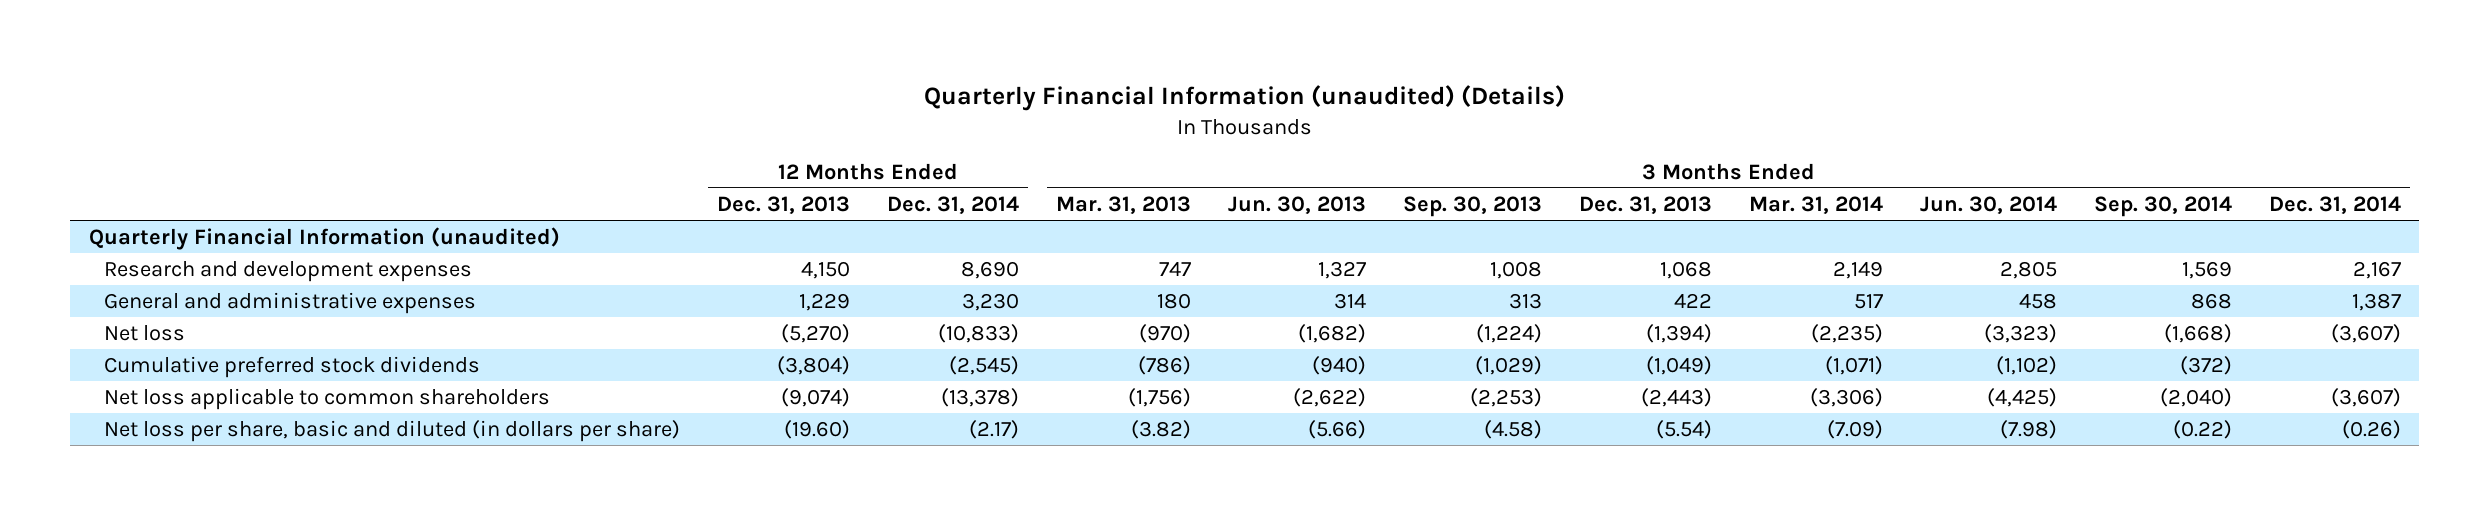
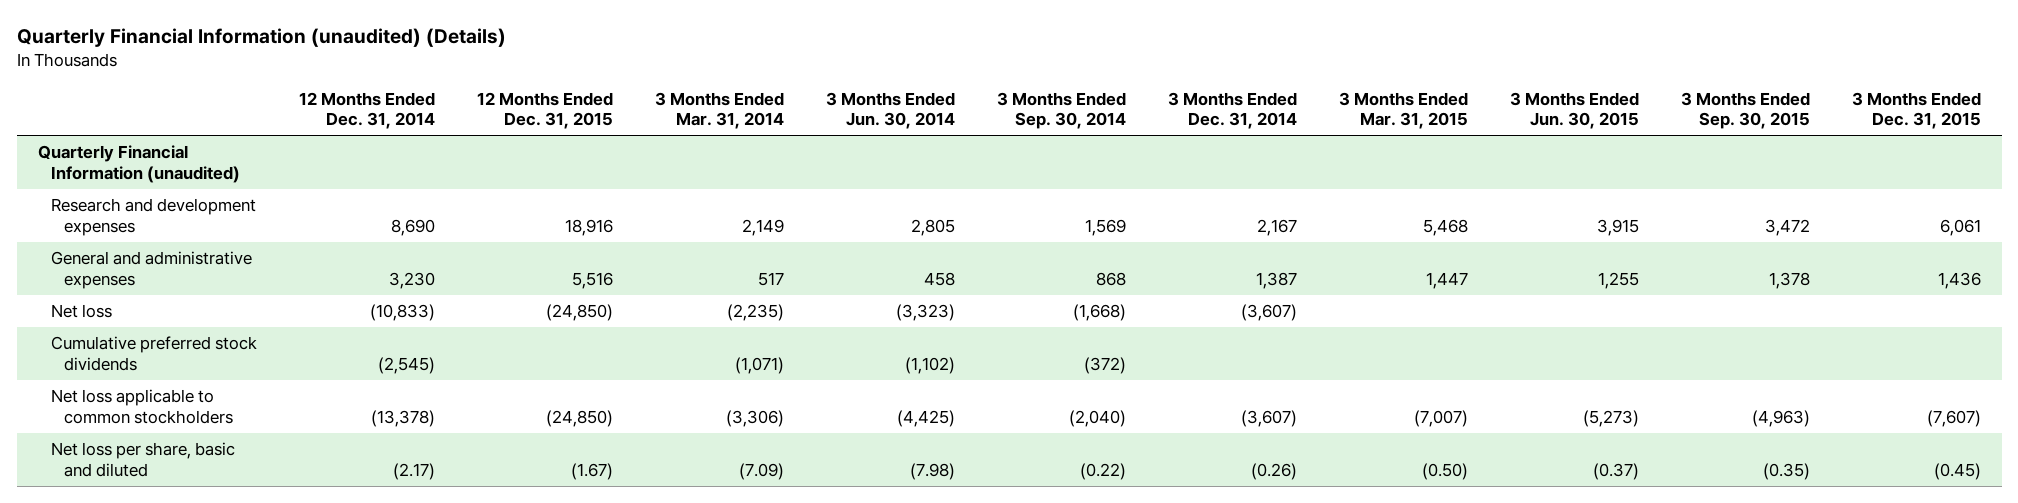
[717,196,851,215] Dec. 31, 2013 -> none
[1056,196,1192,215] Mar. 31, 2013 -> none
[1228,196,1367,215] Jun. 30, 2013 -> none
[1403,196,1543,218] Sep. 30, 2013 -> none
[1579,196,1713,215] Dec. 31, 2013 -> none
none -> [476,91,613,130] 12 Months Ended Dec. 31, 2015
none -> [1338,91,1468,130] 3 Months Ended Mar. 31, 2015
none -> [1509,91,1639,130] 3 Months Ended Jun. 30, 2015
none -> [1680,91,1810,130] 3 Months Ended Sep. 30, 2015
none -> [1851,91,1981,130] 3 Months Ended Dec. 31, 2015
[104,388,551,411] Net loss applicable to common shareholders -> [50,389,233,424] Net loss applicable to common stockholders
[104,420,681,443] Net loss per share, basic and diluted (in dollars per share) -> [50,442,235,477] Net loss per share, basic and diluted

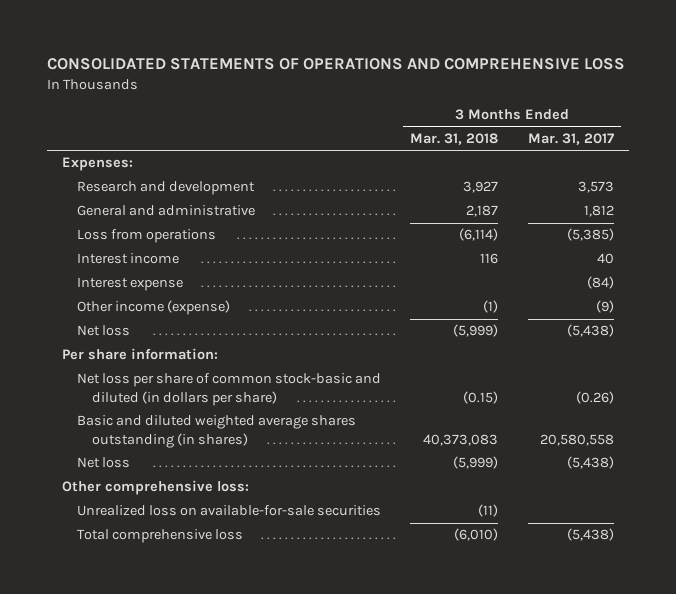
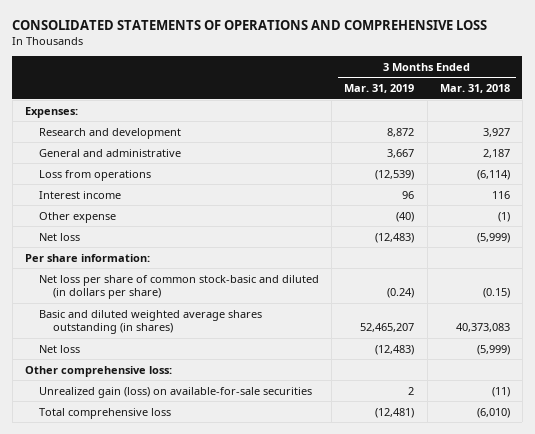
[527,133,614,146] Mar. 31, 2017 -> none
none -> [344,84,415,94] Mar. 31, 2019
[76,277,183,292] Interest expense -> none
[76,300,230,316] Other income (expense) -> [39,211,117,223] Other expense
[76,505,381,517] Unrealized loss on available-for-sale securities -> [39,386,313,398] Unrealized gain (loss) on available-for-sale securities

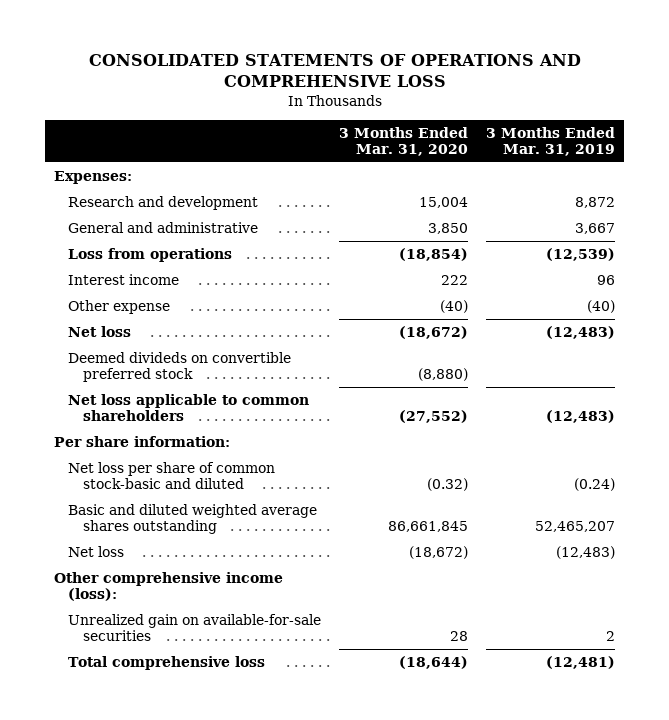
[439,84,510,94] Mar. 31, 2018 -> none
none -> [339,126,469,156] 3 Months Ended Mar. 31, 2020
none -> [68,352,292,382] Deemed divideds on convertible preferred stock
none -> [68,394,310,421] Net loss applicable to common shareholders
[39,274,320,299] Net loss per share of common stock-basic and diluted (in dollars per share) -> [68,462,276,489] Net loss per share of common stock-basic and diluted
[39,309,263,334] Basic and diluted weighted average shares outstanding (in shares) -> [68,504,318,534] Basic and diluted weighted average shares outstanding
[25,365,173,377] Other comprehensive loss: -> [54,572,284,601] Other comprehensive income (loss):
[39,386,313,398] Unrealized gain (loss) on available-for-sale securities -> [68,614,322,641] Unrealized gain on available-for-sale securities

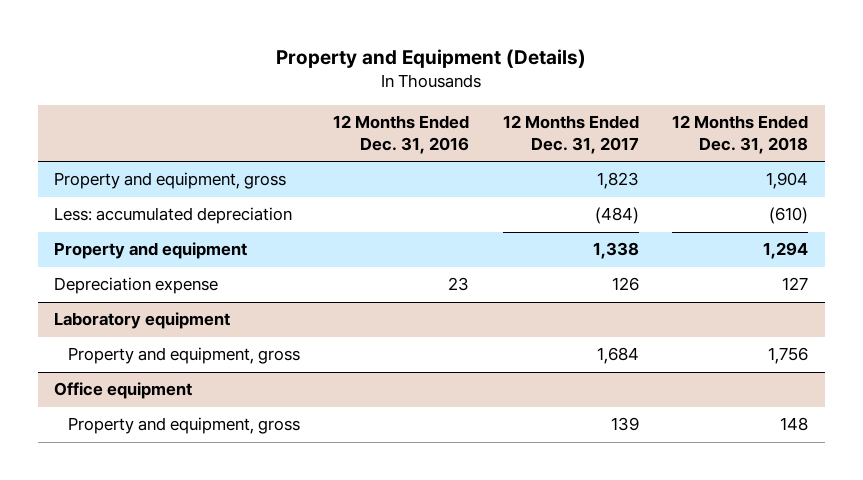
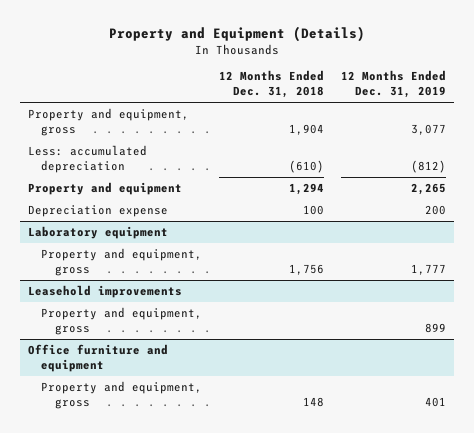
[333,114,470,155] 12 Months Ended Dec. 31, 2016 -> none
[502,114,639,155] 12 Months Ended Dec. 31, 2017 -> none
none -> [340,70,446,99] 12 Months Ended Dec. 31, 2019
[782,277,809,291] 127 -> [302,205,324,216] 100
none -> [28,285,183,299] Leasehold improvements
none -> [41,307,203,336] Property and equipment, gross
[54,382,193,400] Office equipment -> [28,344,169,373] Office furniture and equipment

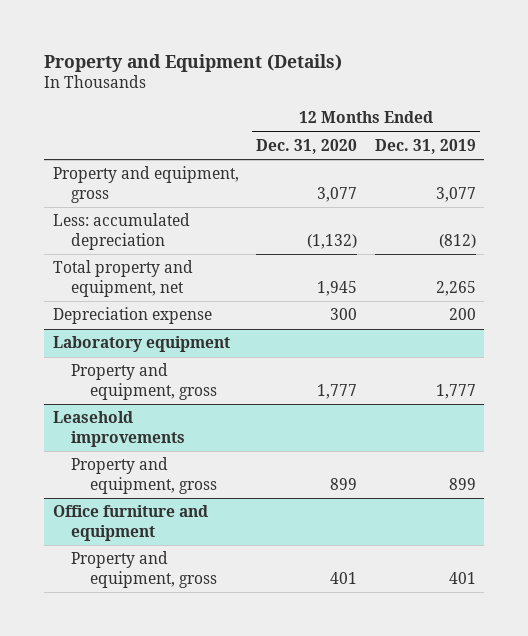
[218,70,324,99] 12 Months Ended Dec. 31, 2018 -> none
none -> [256,138,358,154] Dec. 31, 2020
[28,182,183,196] Property and equipment -> [52,260,193,297] Total property and equipment, net

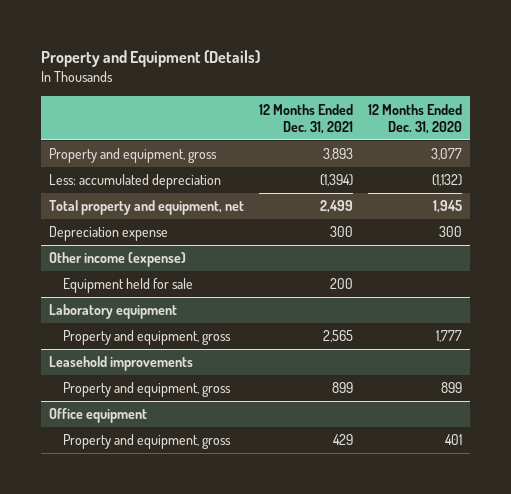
[374,138,476,154] Dec. 31, 2019 -> none
none -> [259,103,354,134] 12 Months Ended Dec. 31, 2021
none -> [48,252,186,268] Other income (expense)
none -> [62,278,193,294] Equipment held for sale
[52,505,208,541] Office furniture and equipment -> [48,408,147,424] Office equipment

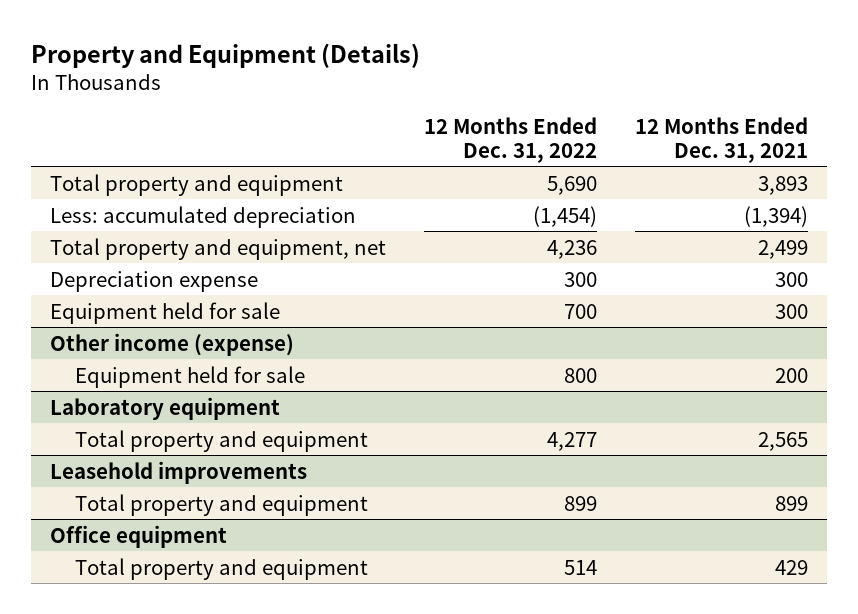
[368,103,463,134] 12 Months Ended Dec. 31, 2020 -> none
none -> [424,116,598,163] 12 Months Ended Dec. 31, 2022
[48,148,217,164] Property and equipment, gross -> [50,173,344,196] Total property and equipment
none -> [50,301,281,324] Equipment held for sale
[62,330,231,346] Property and equipment, gross -> [74,429,368,452] Total property and equipment
[62,382,231,398] Property and equipment, gross -> [74,493,368,516] Total property and equipment
[62,434,231,450] Property and equipment, gross -> [74,557,368,580] Total property and equipment

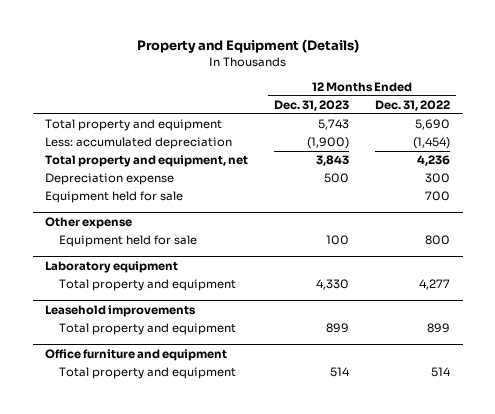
[635,116,809,163] 12 Months Ended Dec. 31, 2021 -> none
none -> [274,99,350,111] Dec. 31, 2023
[50,332,295,356] Other income (expense) -> [45,216,133,229] Other expense
[50,524,228,548] Office equipment -> [45,348,228,361] Office furniture and equipment

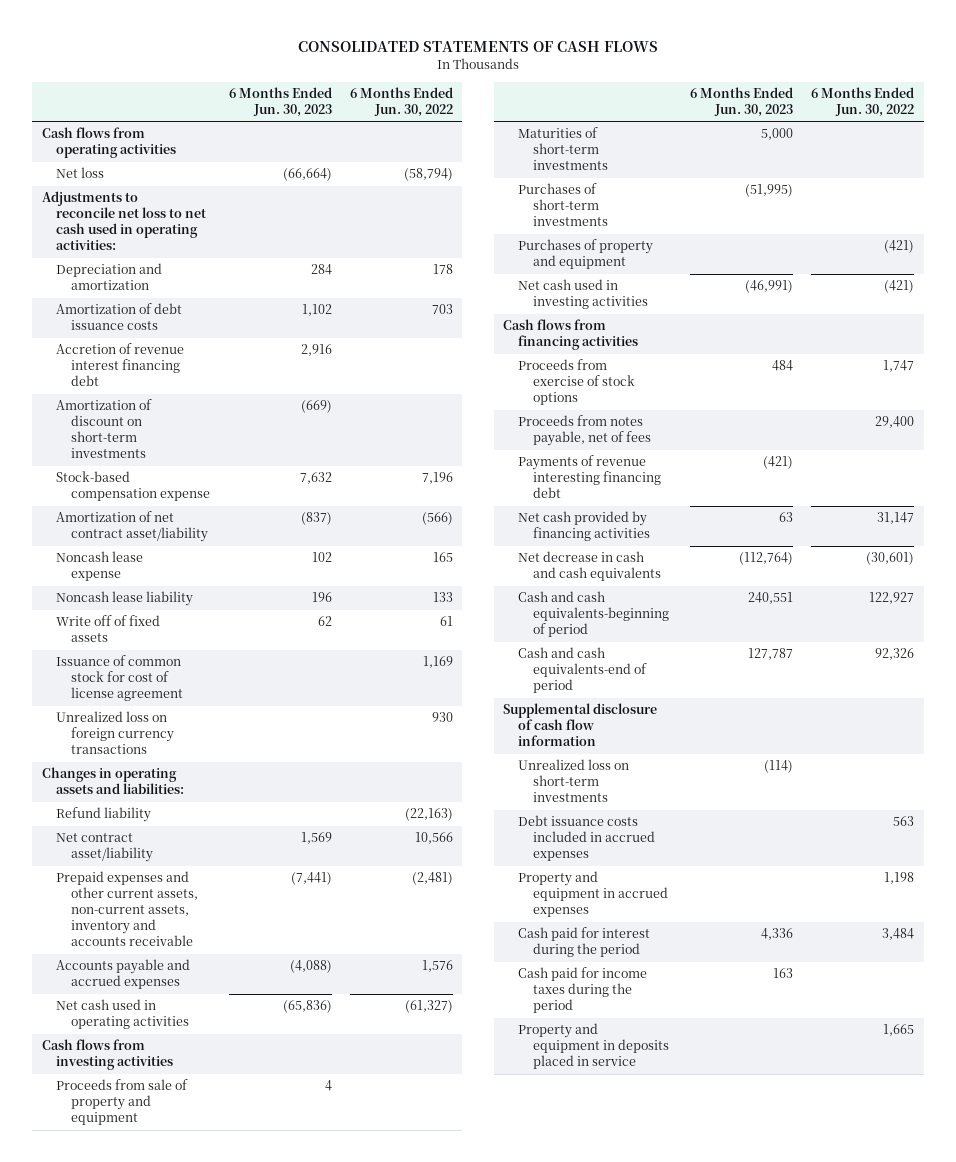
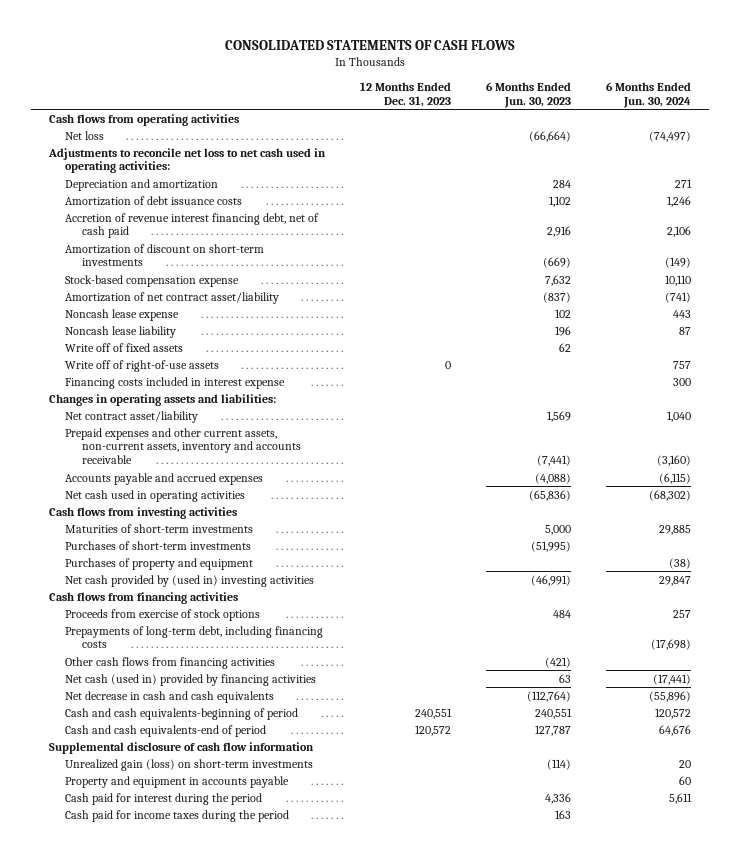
[350,87,454,118] 6 Months Ended Jun. 30, 2022 -> none
none -> [360,81,452,107] 12 Months Ended Dec. 31, 2023
none -> [606,81,692,108] 6 Months Ended Jun. 30, 2024
[56,343,185,387] Accretion of revenue interest financing debt -> [65,212,320,239] Accretion of revenue interest financing debt, net of cash paid
[56,655,184,702] Issuance of common stock for cost of license agreement -> none
[56,711,175,755] Unrealized loss on foreign currency transactions -> none
none -> [65,359,220,372] Write off of right-of-use assets
none -> [65,376,286,389] Financing costs included in interest expense
[56,807,152,823] Refund liability -> none
[56,1079,189,1126] Proceeds from sale of property and equipment -> none
[517,279,648,310] Net cash used in investing activities -> [65,574,315,587] Net cash provided by (used in) investing activities
[517,415,651,447] Proceeds from notes payable, net of fees -> none
none -> [65,625,324,649] Prepayments of long-term debt, including financing costs
[517,455,661,499] Payments of revenue interesting financing debt -> [65,656,276,669] Other cash flows from financing activities
[517,511,650,542] Net cash provided by financing activities -> [65,673,317,686] Net cash (used in) provided by financing activities
[517,815,655,862] Debt issuance costs included in accrued expenses -> none
[517,759,629,803] Unrealized loss on short-term investments -> [65,758,314,771] Unrealized gain (loss) on short-term investments
[517,871,668,918] Property and equipment in accrued expenses -> [65,775,290,788] Property and equipment in accounts payable
[517,1023,669,1070] Property and equipment in deposits placed in service -> none

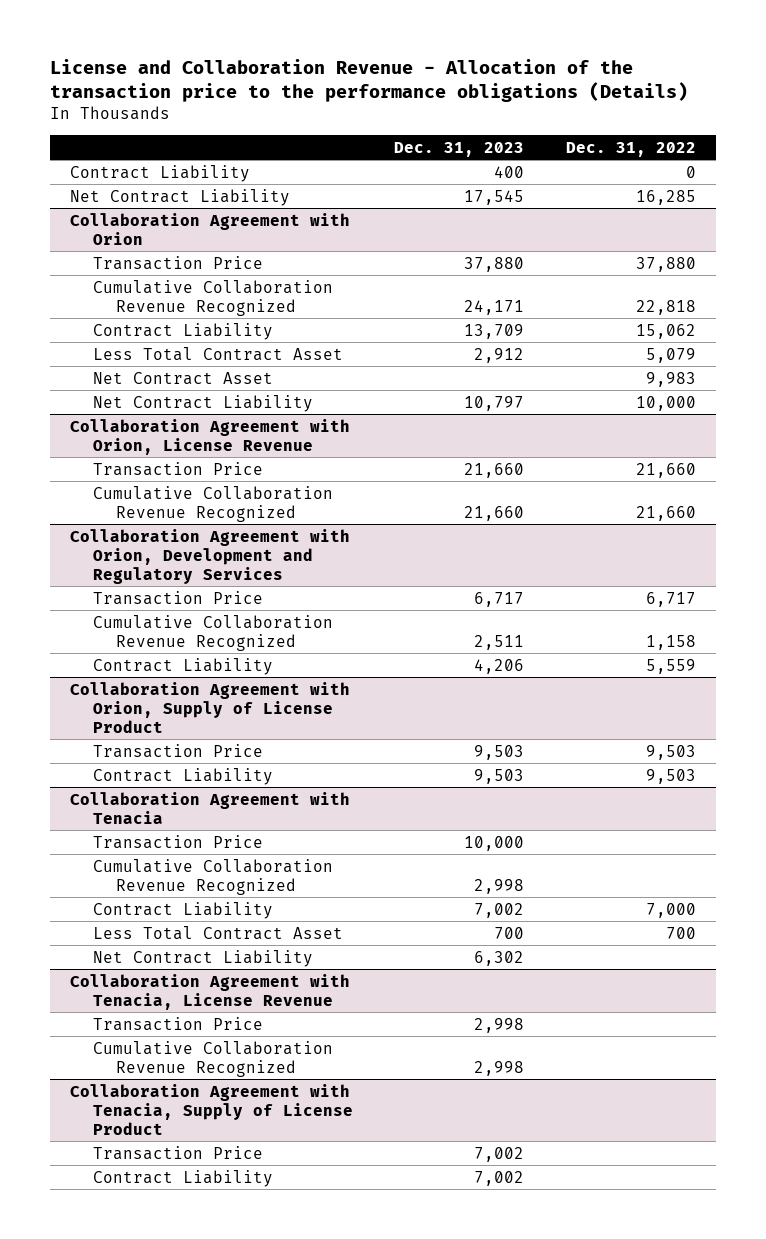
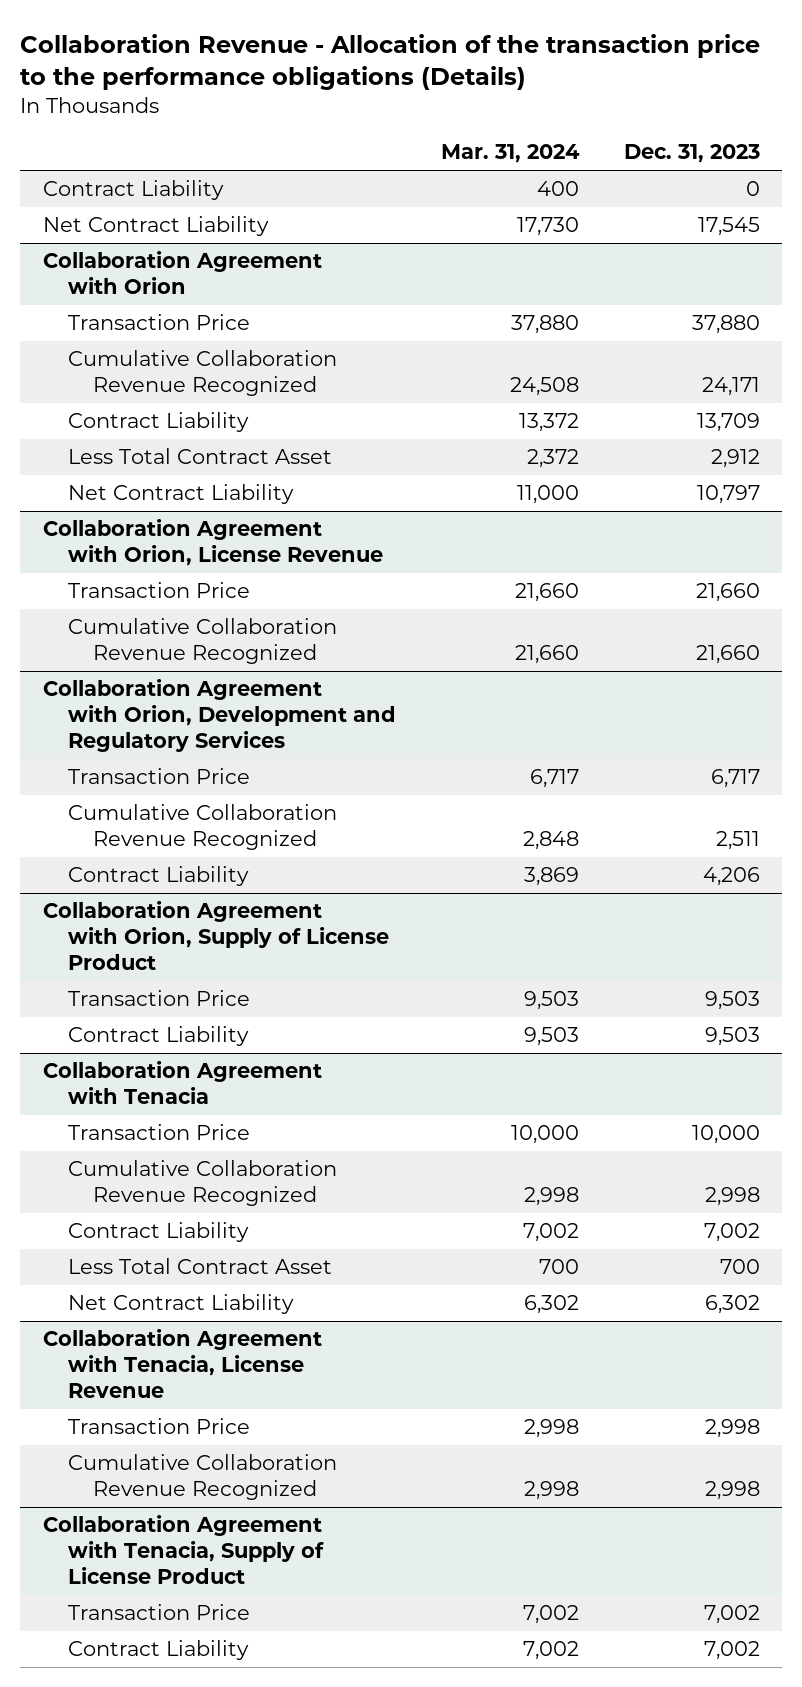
[49,58,688,103] License and Collaboration Revenue - Allocation of the transaction price to the performance obligations (Details) -> [20,33,761,90] Collaboration Revenue - Allocation of the transaction price to the performance obligations (Details)
[565,141,696,157] Dec. 31, 2022 -> none
none -> [440,144,580,164] Mar. 31, 2024
[494,165,525,178] 400 -> [745,181,760,197] 0
[93,371,274,385] Net Contract Asset -> none

